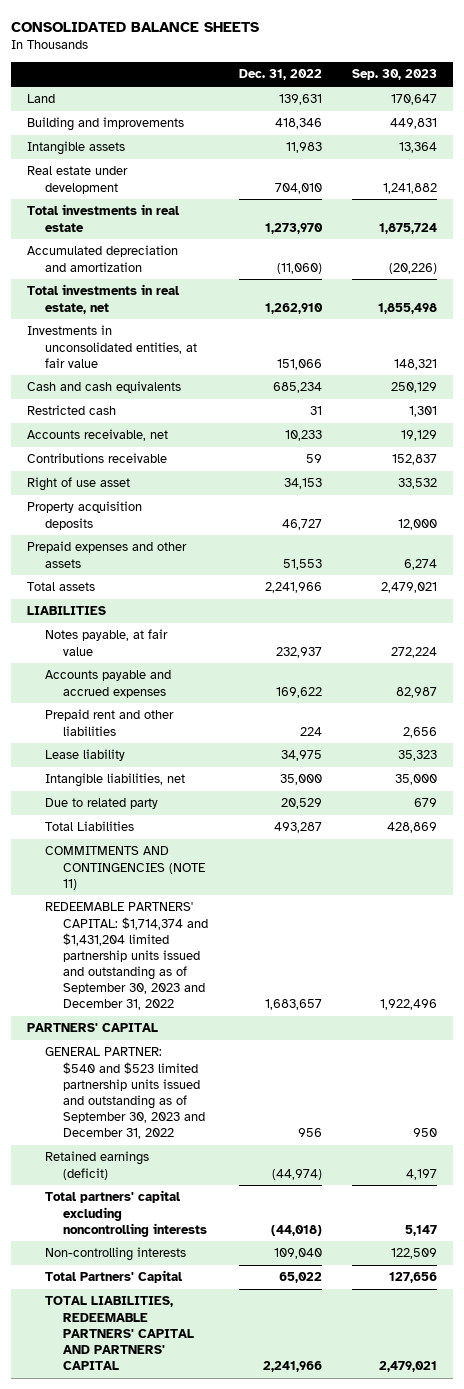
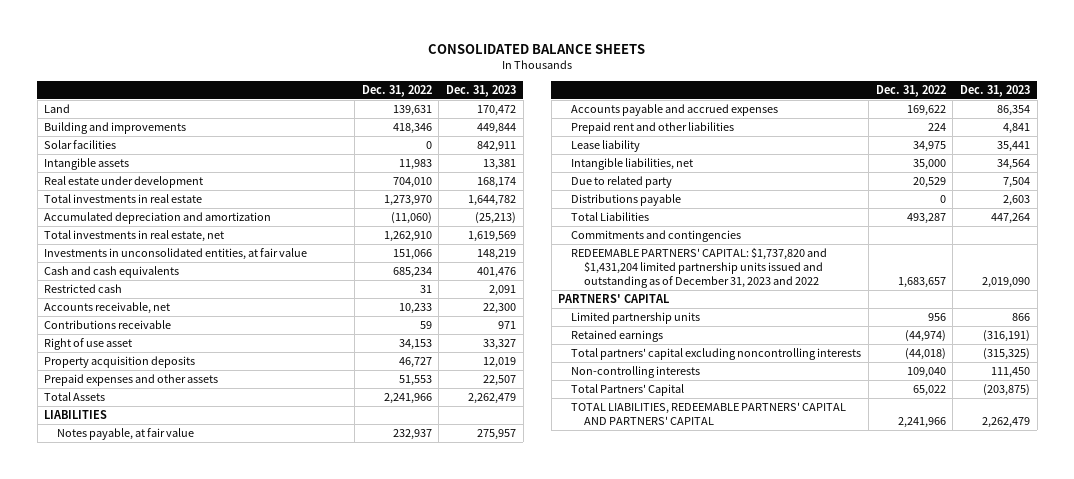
[352,69,438,81] Sep. 30, 2023 -> none
none -> [446,84,517,97] Dec. 31, 2023
none -> [44,140,117,150] Solar facilities
[26,582,95,592] Total assets -> [44,392,106,402] Total Assets
none -> [571,194,682,207] Distributions payable
[45,846,206,890] COMMITMENTS AND CONTINGENCIES (NOTE 11) -> [571,230,742,243] Commitments and contingencies
[45,902,209,1010] REDEEMABLE PARTNERS' CAPITAL: $1,714,374 and $1,431,204 limited partnership units issued and outstanding as of September 30, 2023 and December 31, 2022 -> [571,247,828,289] REDEEMABLE PARTNERS' CAPITAL: $1,737,820 and $1,431,204 limited partnership units issued and outstanding as of December 31, 2023 and 2022
[45,1047,206,1139] GENERAL PARTNER: $540 and $523 limited partnership units issued and outstanding as of September 30, 2023 and December 31, 2022 -> [571,312,701,325] Limited partnership units
[45,1151,150,1180] Retained earnings (deficit) -> [571,330,664,343] Retained earnings

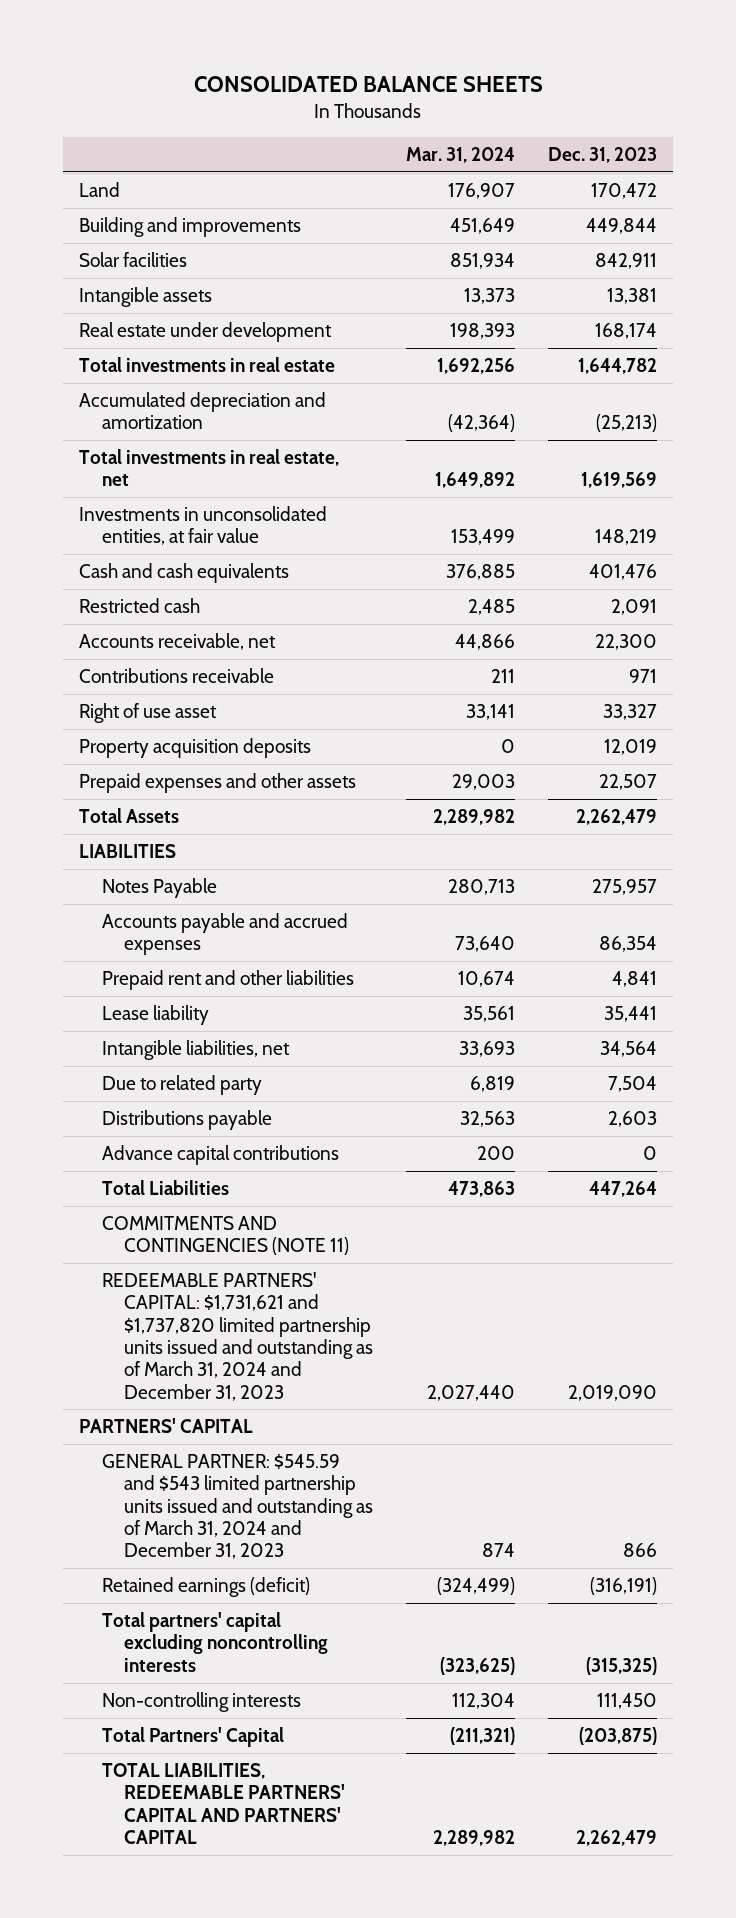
[361,84,432,97] Dec. 31, 2022 -> none
none -> [405,146,515,163] Mar. 31, 2024
[57,428,195,441] Notes payable, at fair value -> [101,878,217,899] Notes Payable
none -> [101,1145,339,1166] Advance capital contributions
[571,230,742,243] Commitments and contingencies -> [101,1216,349,1256] COMMITMENTS AND CONTINGENCIES (NOTE 11)
[571,247,828,289] REDEEMABLE PARTNERS' CAPITAL: $1,737,820 and $1,431,204 limited partnership units issued and outstanding as of December 31, 2023 and 2022 -> [101,1272,373,1401] REDEEMABLE PARTNERS' CAPITAL: $1,731,621 and $1,737,820 limited partnership units issued and outstanding as of March 31, 2024 and December 31, 2023
[571,312,701,325] Limited partnership units -> [101,1454,373,1560] GENERAL PARTNER: $545.59 and $543 limited partnership units issued and outstanding as of March 31, 2024 and December 31, 2023
[571,330,664,343] Retained earnings -> [101,1577,310,1598] Retained earnings (deficit)

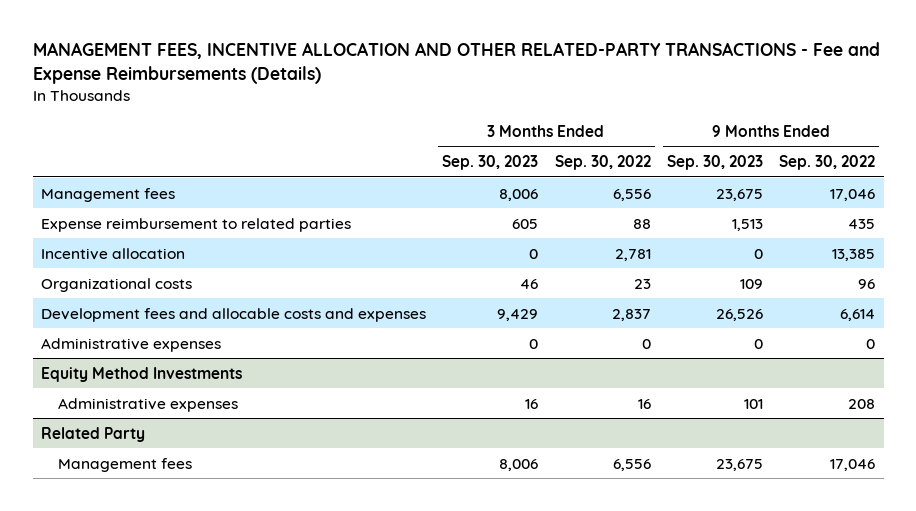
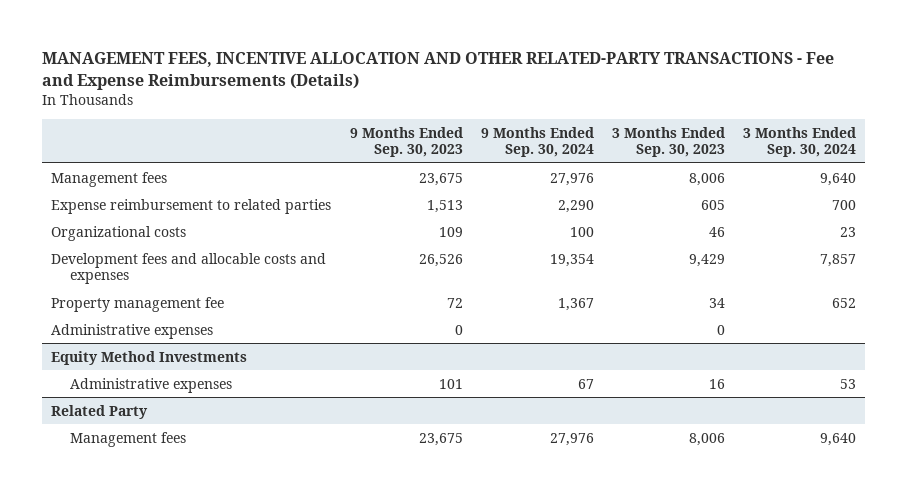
[554,154,651,170] Sep. 30, 2022 -> none
[779,154,876,170] Sep. 30, 2022 -> none
none -> [480,126,594,158] 9 Months Ended Sep. 30, 2024
none -> [743,126,857,158] 3 Months Ended Sep. 30, 2024
[40,247,185,260] Incentive allocation -> none
none -> [51,296,225,312] Property management fee

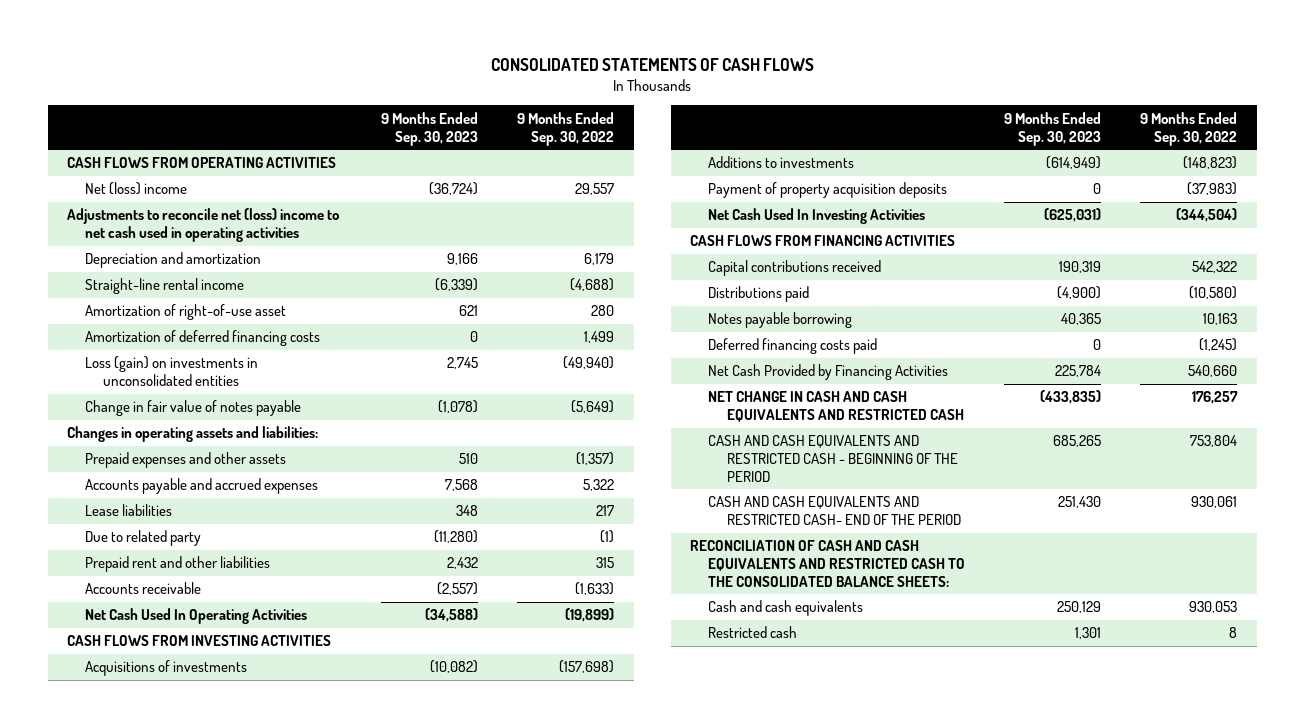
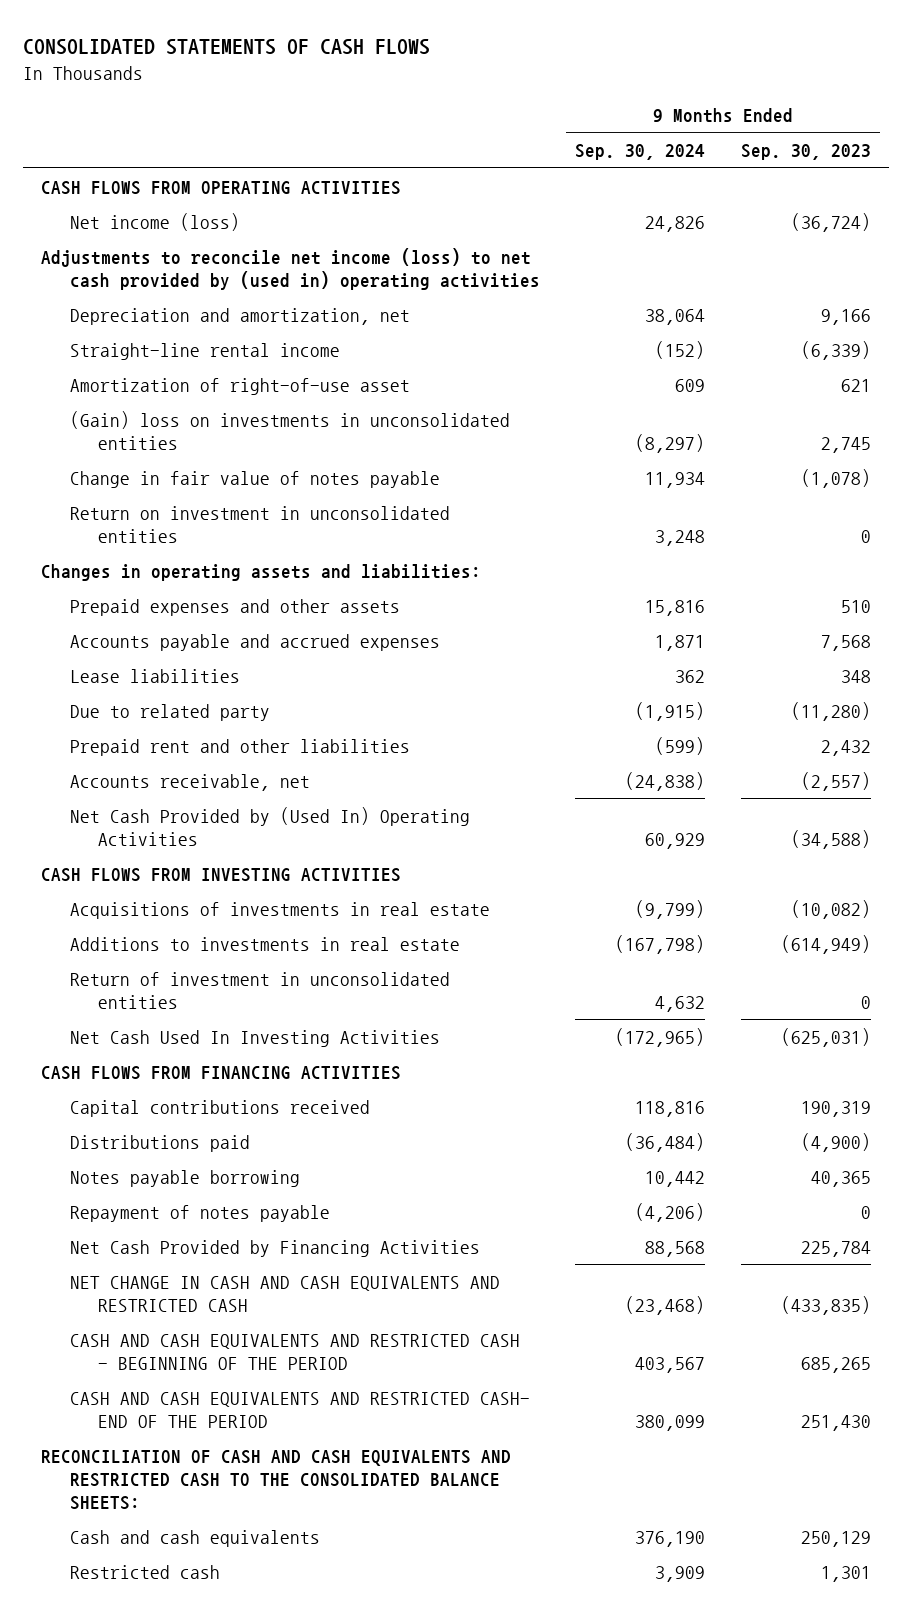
[517,111,615,146] 9 Months Ended Sep. 30, 2022 -> none
none -> [575,144,706,161] Sep. 30, 2024
[85,182,188,196] Net (loss) income -> [69,212,240,231] Net income (loss)
[67,208,340,243] Adjustments to reconcile net (loss) income to net cash used in operating activities -> [41,247,540,290] Adjustments to reconcile net income (loss) to net cash provided by (used in) operating activities
[85,252,262,269] Depreciation and amortization -> [69,307,410,325] Depreciation and amortization, net
[85,330,321,347] Amortization of deferred financing costs -> none
[85,356,259,387] Loss (gain) on investments in unconsolidated entities -> [69,410,510,450] (Gain) loss on investments in unconsolidated entities
none -> [69,505,450,543] Return on investment in unconsolidated entities
[85,582,202,595] Accounts receivable -> [69,773,310,791] Accounts receivable, net
[85,608,308,625] Net Cash Used In Operating Activities -> [69,806,470,846] Net Cash Provided by (Used In) Operating Activities
[708,182,948,199] Payment of property acquisition deposits -> none
[85,660,248,677] Acquisitions of investments -> [69,901,490,919] Acquisitions of investments in real estate
[708,156,855,169] Additions to investments -> [69,936,460,951] Additions to investments in real estate
none -> [69,971,450,1009] Return of investment in unconsolidated entities
[708,338,878,355] Deferred financing costs paid -> none
none -> [69,1204,330,1222] Repayment of notes payable

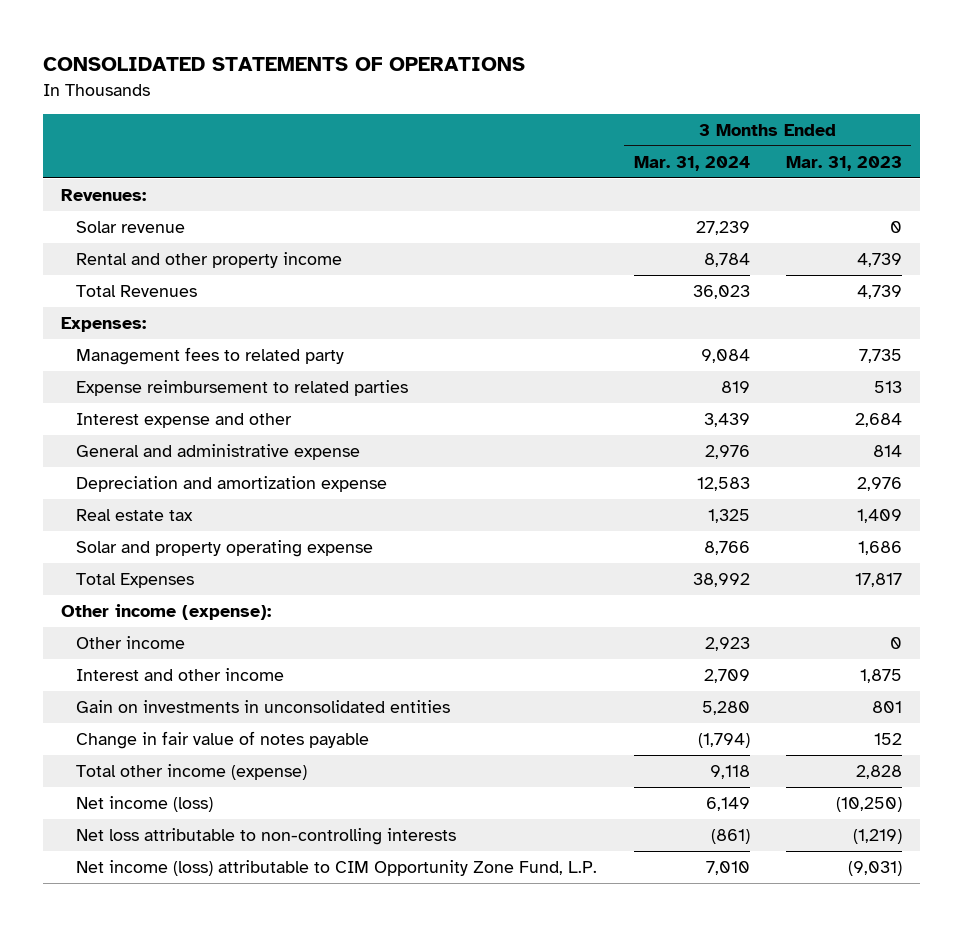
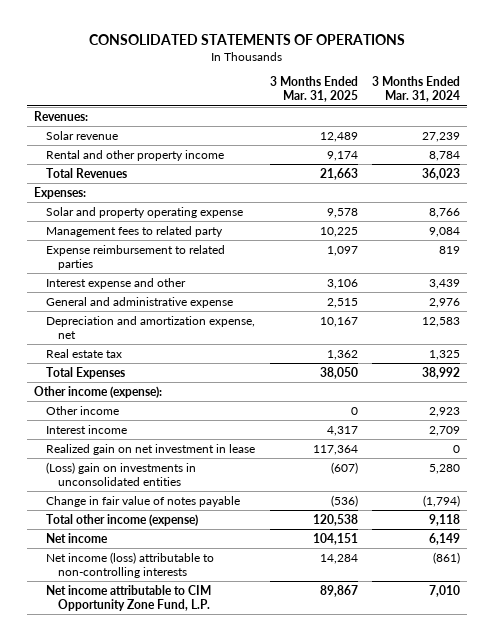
[786,156,903,172] Mar. 31, 2023 -> none
none -> [269,75,358,103] 3 Months Ended Mar. 31, 2025
[75,540,373,558] Solar and property operating expense -> [46,206,244,218] Solar and property operating expense
[75,476,387,493] Depreciation and amortization expense -> [46,315,256,340] Depreciation and amortization expense, net
[75,668,284,682] Interest and other income -> [46,424,128,434] Interest income
none -> [46,443,256,455] Realized gain on net investment in lease
[75,700,450,714] Gain on investments in unconsolidated entities -> [46,461,197,487] (Loss) gain on investments in unconsolidated entities
[75,796,213,813] Net income (loss) -> [46,532,109,543] Net income
[75,828,456,846] Net loss attributable to non-controlling interests -> [46,551,215,579] Net income (loss) attributable to non-controlling interests
[75,860,597,877] Net income (loss) attributable to CIM Opportunity Zone Fund, L.P. -> [46,584,212,612] Net income attributable to CIM Opportunity Zone Fund, L.P.

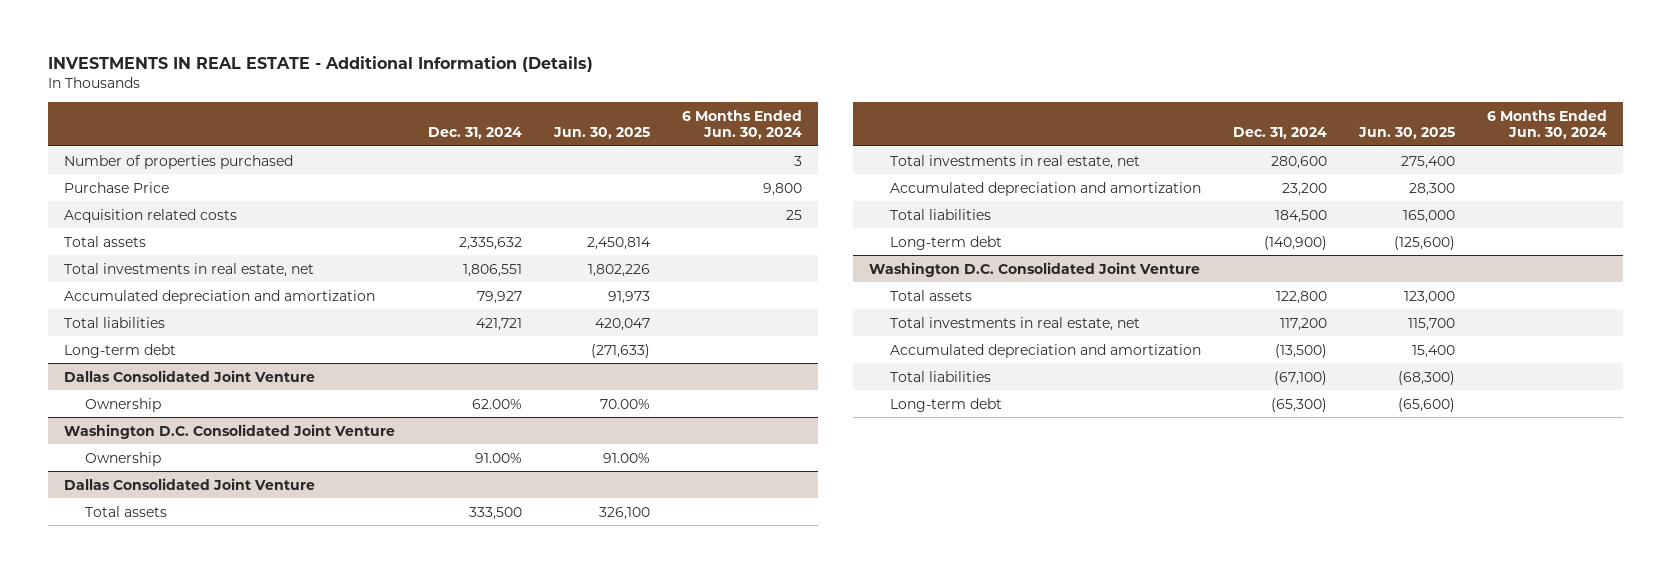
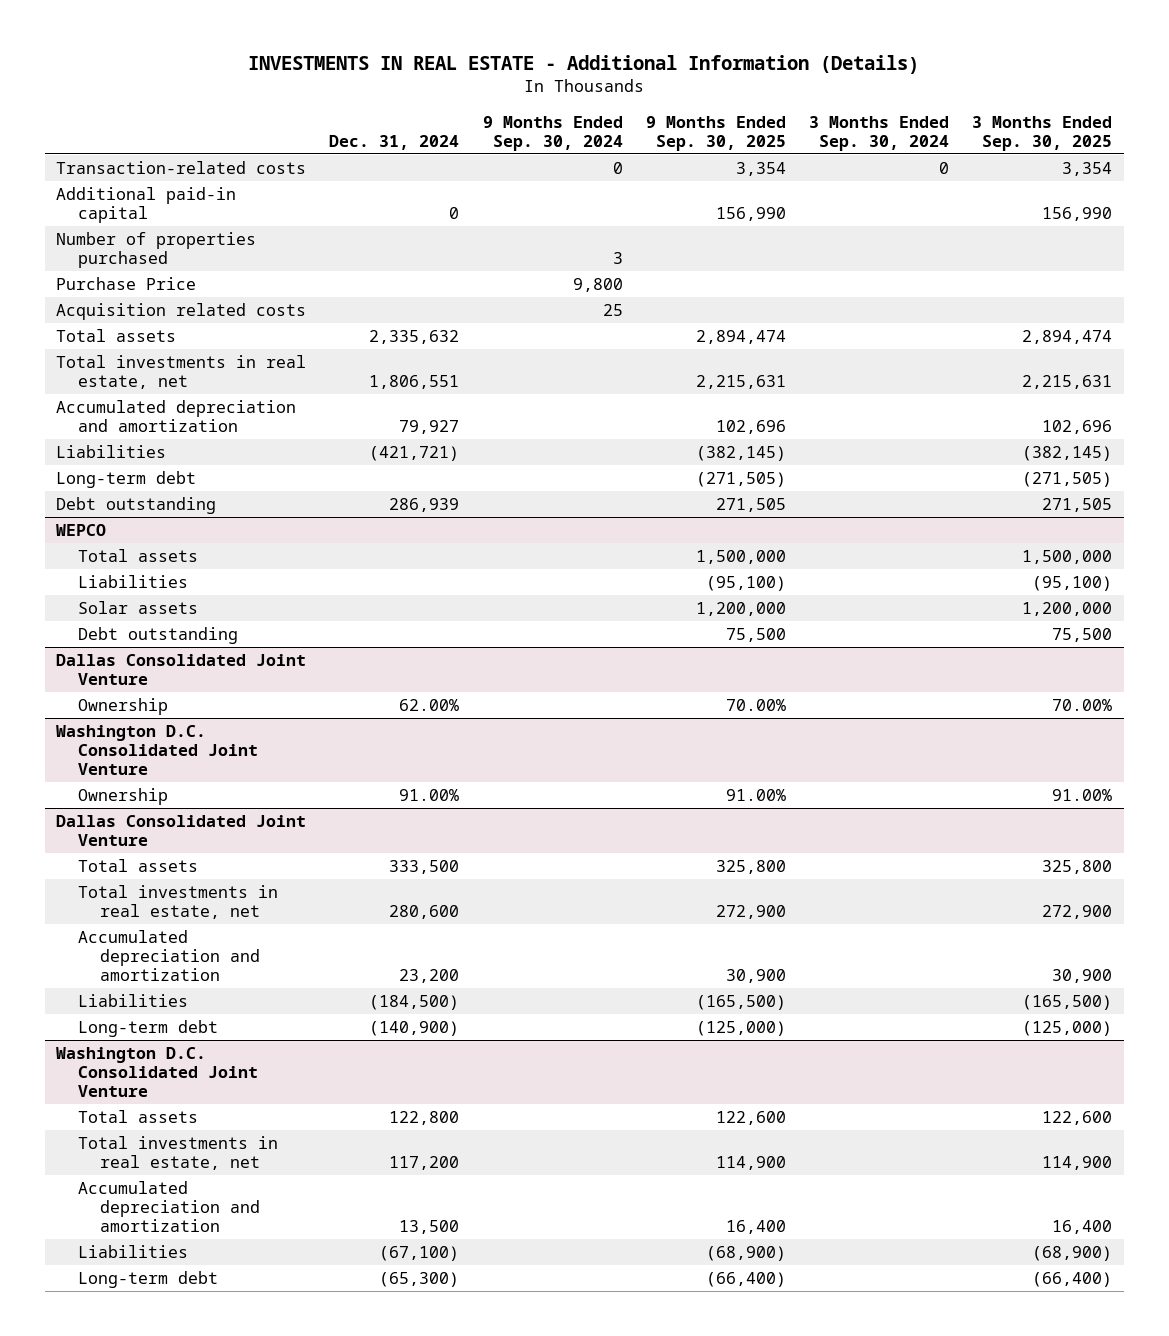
[553,126,651,139] Jun. 30, 2025 -> none
[682,109,803,139] 6 Months Ended Jun. 30, 2024 -> none
none -> [482,115,623,151] 9 Months Ended Sep. 30, 2024
none -> [645,115,786,151] 9 Months Ended Sep. 30, 2025
none -> [809,115,950,151] 3 Months Ended Sep. 30, 2024
none -> [972,115,1113,151] 3 Months Ended Sep. 30, 2025
none -> [56,160,307,174] Transaction-related costs
none -> [56,186,237,223] Additional paid-in capital
[63,316,165,328] Total liabilities -> [56,444,167,458] Liabilities
[475,317,522,331] 421,721 -> [369,445,460,461] (421,721)
none -> [56,496,217,514] Debt outstanding
none -> [56,523,107,536] WEPCO
none -> [78,548,199,562] Total assets
none -> [78,574,189,588] Liabilities
none -> [78,600,199,614] Solar assets
none -> [78,626,239,644] Debt outstanding
[889,208,991,220] Total liabilities -> [78,993,189,1007] Liabilities
[1275,209,1328,223] 184,500 -> [369,994,460,1010] (184,500)
[1275,343,1328,358] (13,500) -> [399,1220,460,1235] 13,500
[889,370,991,382] Total liabilities -> [78,1244,189,1258] Liabilities

